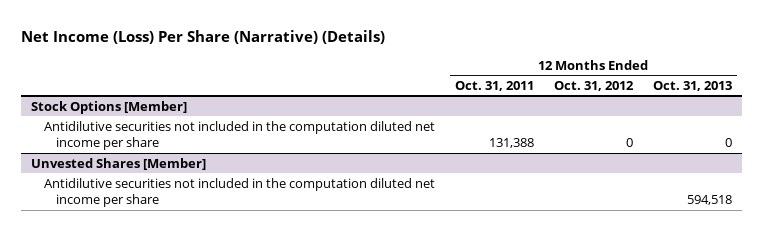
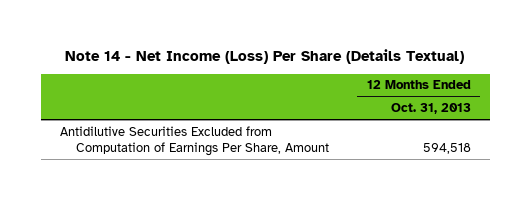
[21,29,386,44] Net Income (Loss) Per Share (Narrative) (Details) -> [65,49,465,65] Note 14 - Net Income (Loss) Per Share (Details Textual)
[454,80,534,91] Oct. 31, 2011 -> none
[553,80,634,91] Oct. 31, 2012 -> none
[31,100,188,114] Stock Options [Member] -> none
[31,157,207,170] Unvested Shares [Member] -> none
[43,177,435,208] Antidilutive securities not included in the computation diluted net income per share -> none
[43,120,435,151] Antidilutive securities not included in the computation diluted net income per share -> [60,125,329,156] Antidilutive Securities Excluded from Computation of Earnings Per Share, Amount
[724,138,732,148] 0 -> [422,142,471,154] 594,518

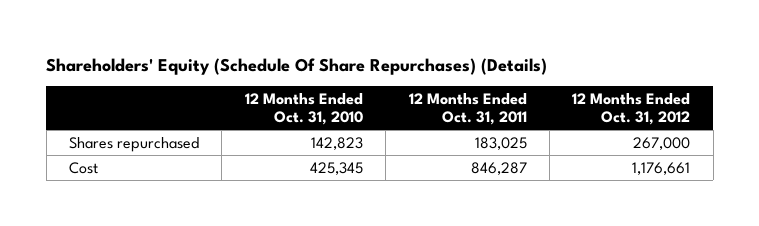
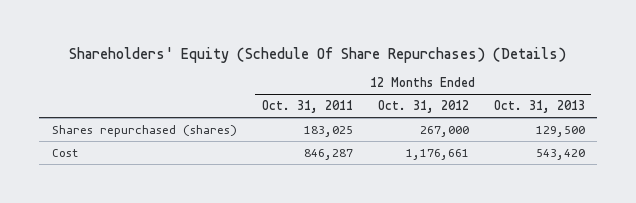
[244,92,363,126] 12 Months Ended Oct. 31, 2010 -> none
none -> [493,100,585,114] Oct. 31, 2013
[69,136,200,152] Shares repurchased -> [51,124,237,137] Shares repurchased (shares)

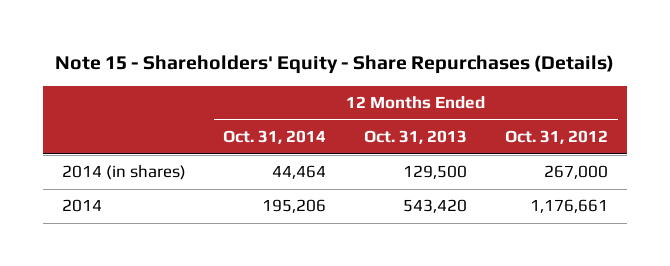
[69,46,567,63] Shareholders' Equity (Schedule Of Share Repurchases) (Details) -> [54,54,614,74] Note 15 - Shareholders' Equity - Share Repurchases (Details)
[261,100,353,114] Oct. 31, 2011 -> none
none -> [223,130,327,145] Oct. 31, 2014
[51,124,237,137] Shares repurchased (shares) -> [61,165,186,181] 2014 (in shares)
[51,148,79,157] Cost -> [61,199,102,213] 2014

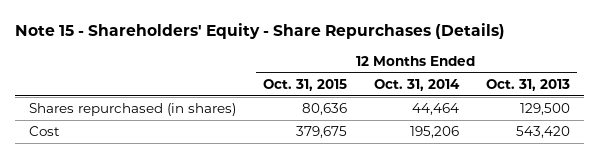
[505,130,609,145] Oct. 31, 2012 -> none
none -> [262,78,347,91] Oct. 31, 2015
[61,165,186,181] 2014 (in shares) -> [28,103,236,117] Shares repurchased (in shares)
[61,199,102,213] 2014 -> [28,126,60,137] Cost

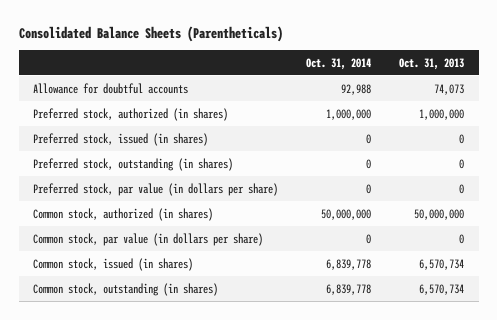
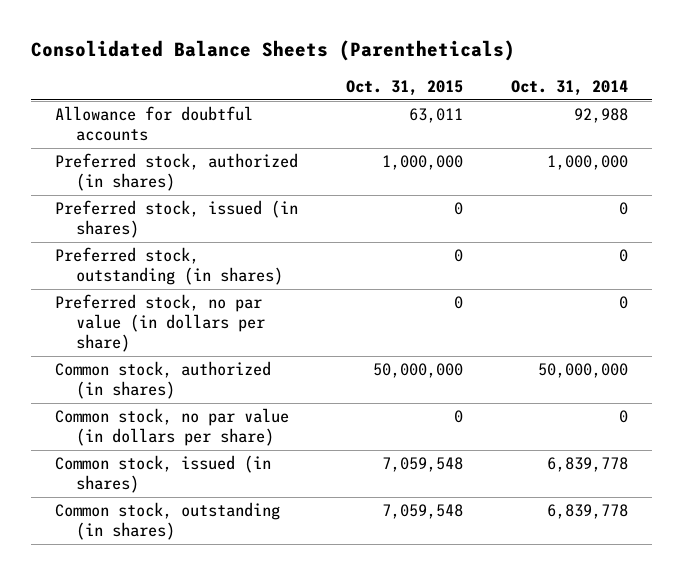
[399,57,465,70] Oct. 31, 2013 -> none
none -> [345,79,463,96] Oct. 31, 2015
[33,182,279,196] Preferred stock, par value (in dollars per share) -> [54,294,266,353] Preferred stock, no par value (in dollars per share)
[33,232,264,246] Common stock, par value (in dollars per share) -> [54,408,289,447] Common stock, no par value (in dollars per share)

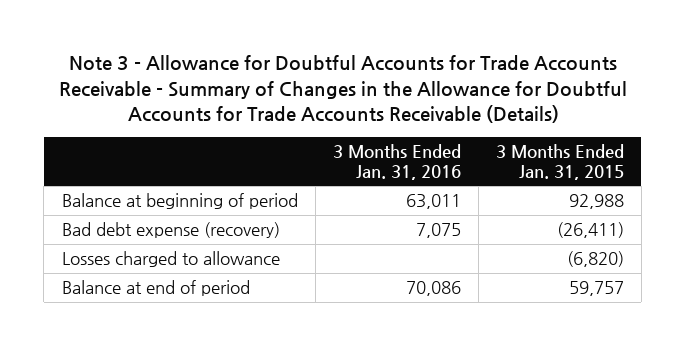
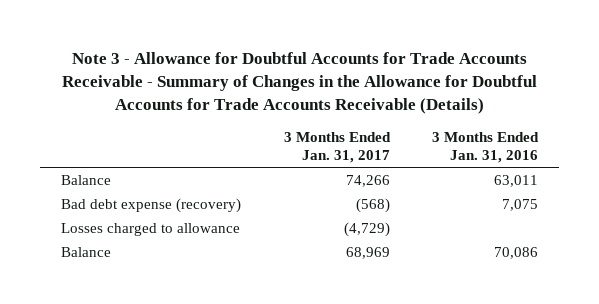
[495,143,624,180] 3 Months Ended Jan. 31, 2015 -> none
none -> [283,132,391,164] 3 Months Ended Jan. 31, 2017
[61,193,298,210] Balance at beginning of period -> [61,175,112,186] Balance
[61,280,250,297] Balance at end of period -> [61,247,112,258] Balance

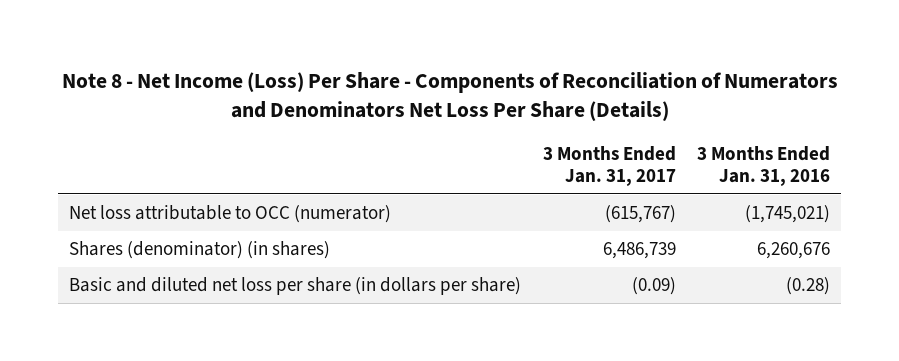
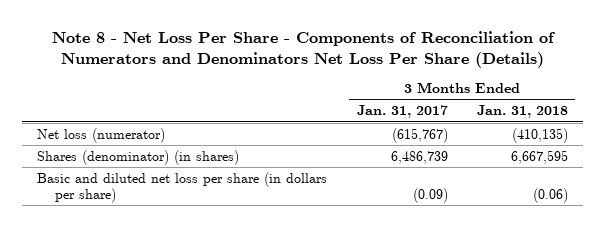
[61,71,838,121] Note 8 - Net Income (Loss) Per Share - Components of Reconciliation of Numerators and Denominators Net Loss Per Share (Details) -> [51,31,555,69] Note 8 - Net Loss Per Share - Components of Reconciliation of Numerators and Denominators Net Loss Per Share (Details)
[697,145,831,186] 3 Months Ended Jan. 31, 2016 -> none
none -> [476,105,568,119] Jan. 31, 2018
[69,205,392,224] Net loss attributable to OCC (numerator) -> [37,127,166,143] Net loss (numerator)

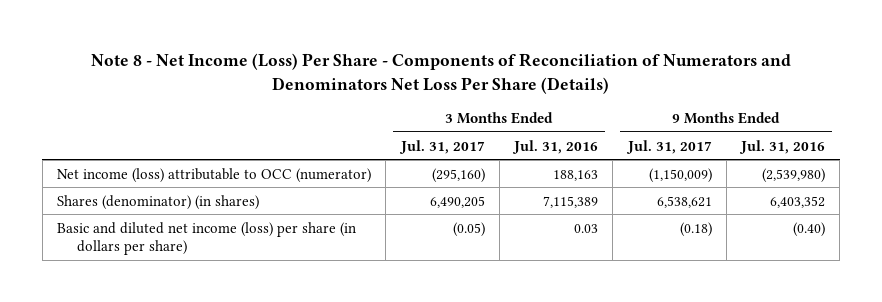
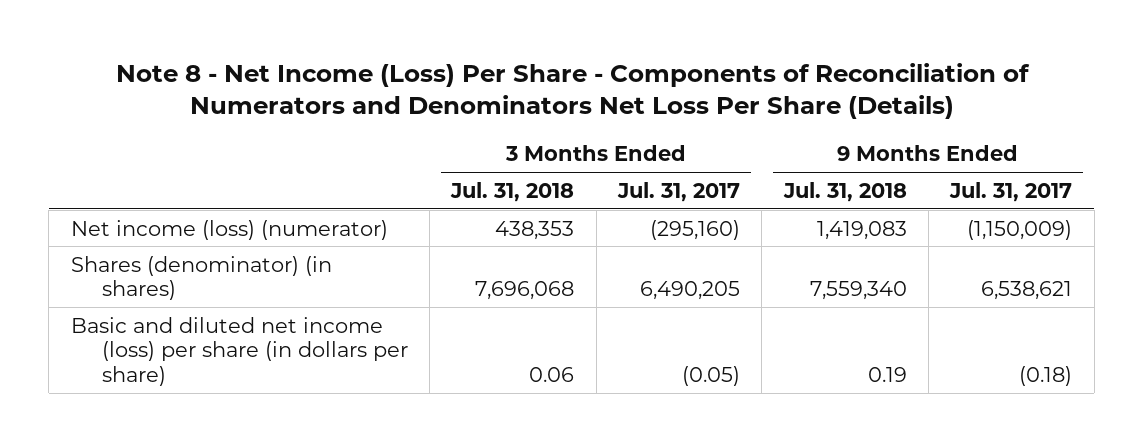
[512,139,599,154] Jul. 31, 2016 -> none
[739,139,826,154] Jul. 31, 2016 -> none
none -> [450,181,575,202] Jul. 31, 2018
none -> [782,181,907,202] Jul. 31, 2018
[57,167,372,183] Net income (loss) attributable to OCC (numerator) -> [70,219,388,240] Net income (loss) (numerator)

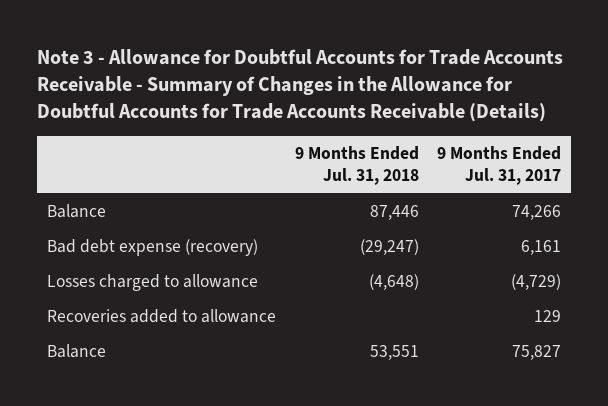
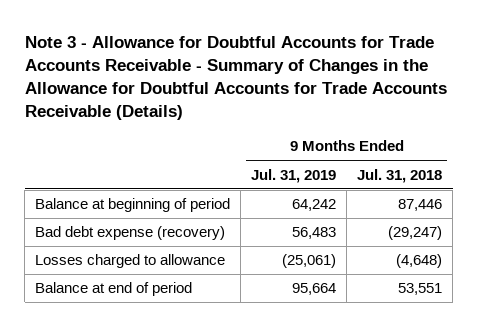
[437,145,562,186] 9 Months Ended Jul. 31, 2017 -> none
none -> [251,168,337,183] Jul. 31, 2019
[46,204,106,219] Balance -> [35,198,231,213] Balance at beginning of period
[46,309,276,324] Recoveries added to allowance -> none
[46,344,106,359] Balance -> [35,282,193,297] Balance at end of period

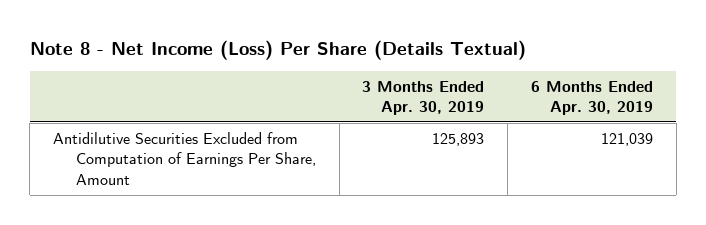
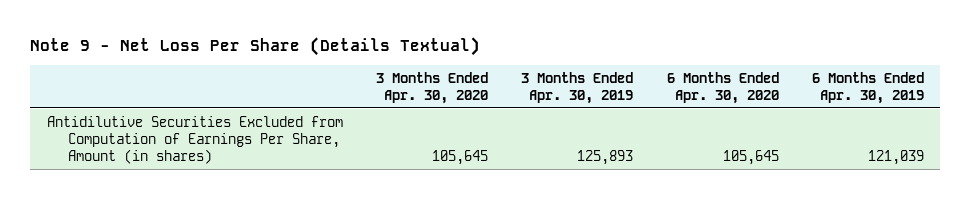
[29,39,526,60] Note 8 - Net Income (Loss) Per Share (Details Textual) -> [30,37,481,57] Note 9 - Net Loss Per Share (Details Textual)
none -> [376,71,489,104] 3 Months Ended Apr. 30, 2020
none -> [666,71,779,104] 6 Months Ended Apr. 30, 2020
[53,131,316,186] Antidilutive Securities Excluded from Computation of Earnings Per Share, Amount -> [46,115,343,165] Antidilutive Securities Excluded from Computation of Earnings Per Share, Amount (in shares)

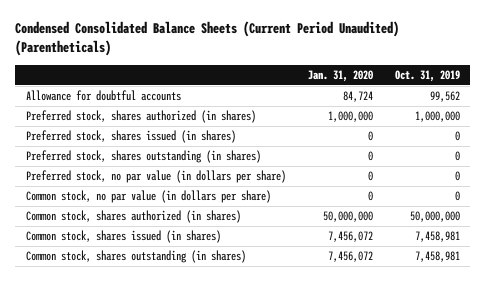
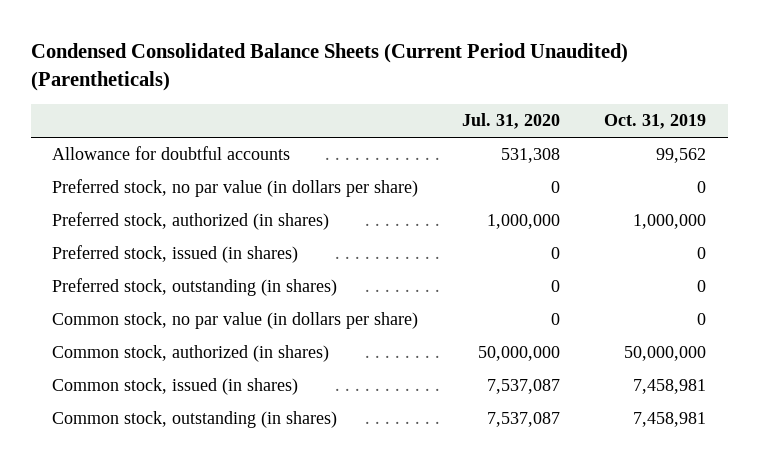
[307,69,373,82] Jan. 31, 2020 -> none
none -> [462,113,561,130] Jul. 31, 2020
[25,110,256,124] Preferred stock, shares authorized (in shares) -> none
[25,130,236,144] Preferred stock, shares issued (in shares) -> none
[25,150,261,164] Preferred stock, shares outstanding (in shares) -> none
none -> [52,212,330,231] Preferred stock, authorized (in shares)
none -> [52,245,299,264] Preferred stock, issued (in shares)
none -> [52,278,338,297] Preferred stock, outstanding (in shares)
[25,210,241,224] Common stock, shares authorized (in shares) -> [52,345,330,363] Common stock, authorized (in shares)
[25,230,221,244] Common stock, shares issued (in shares) -> [52,378,299,396] Common stock, issued (in shares)
[25,250,246,264] Common stock, shares outstanding (in shares) -> [52,411,338,429] Common stock, outstanding (in shares)

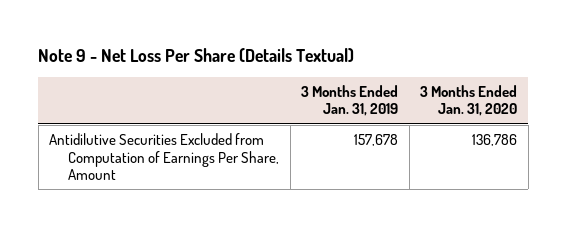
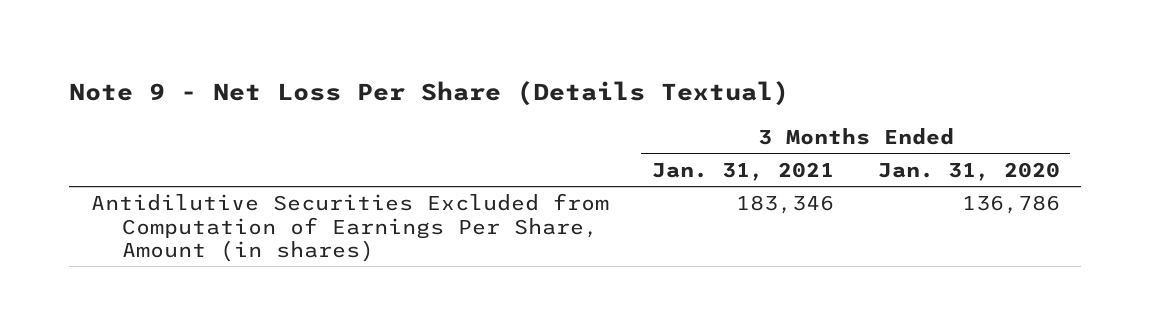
[301,84,399,117] 3 Months Ended Jan. 31, 2019 -> none
none -> [652,161,835,181] Jan. 31, 2021
[49,133,280,181] Antidilutive Securities Excluded from Computation of Earnings Per Share, Amount -> [90,193,609,262] Antidilutive Securities Excluded from Computation of Earnings Per Share, Amount (in shares)

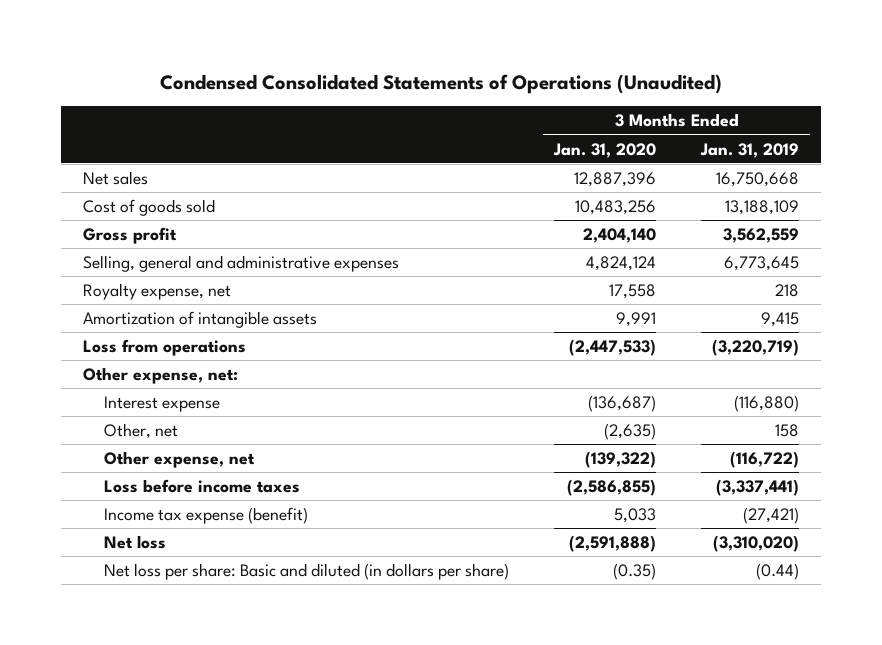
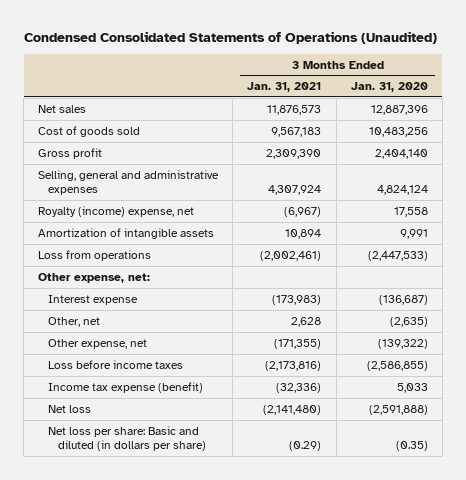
[699,142,799,158] Jan. 31, 2019 -> none
none -> [247,82,322,93] Jan. 31, 2021
[83,282,232,300] Royalty expense, net -> [38,205,195,217] Royalty (income) expense, net

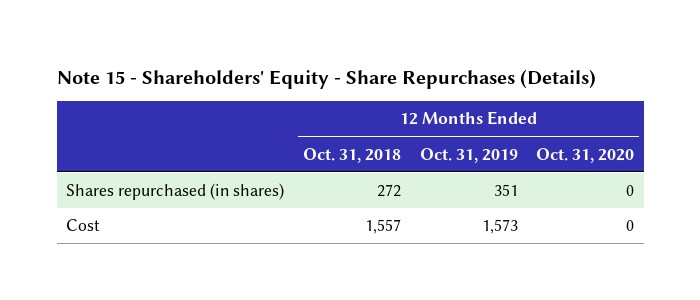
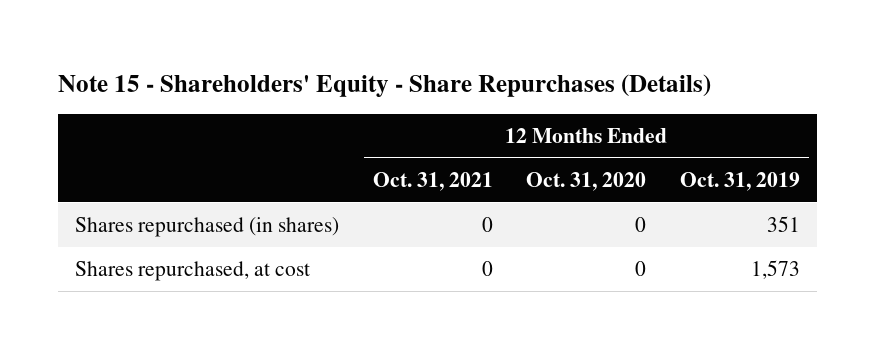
[302,147,401,163] Oct. 31, 2018 -> none
none -> [372,171,493,191] Oct. 31, 2021
[66,219,101,232] Cost -> [75,261,311,282] Shares repurchased, at cost

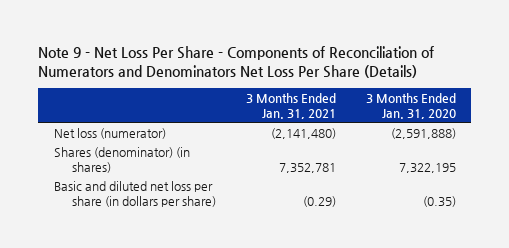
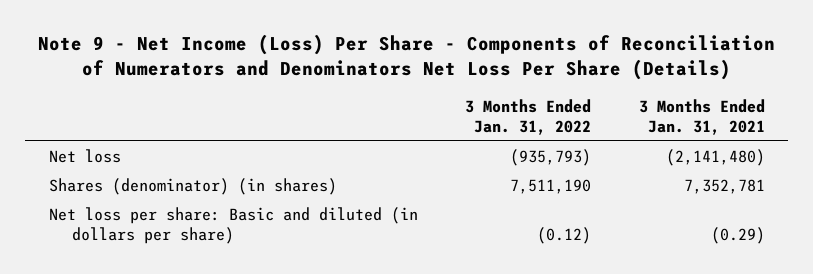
[38,46,435,79] Note 9 - Net Loss Per Share - Components of Reconciliation of Numerators and Denominators Net Loss Per Share (Details) -> [37,34,775,81] Note 9 - Net Income (Loss) Per Share - Components of Reconciliation of Numerators and Denominators Net Loss Per Share (Details)
[365,93,456,120] 3 Months Ended Jan. 31, 2020 -> none
none -> [465,98,592,135] 3 Months Ended Jan. 31, 2022
[53,127,166,139] Net loss (numerator) -> [48,149,121,164] Net loss
[53,180,216,207] Basic and diluted net loss per share (in dollars per share) -> [48,207,418,245] Net loss per share: Basic and diluted (in dollars per share)

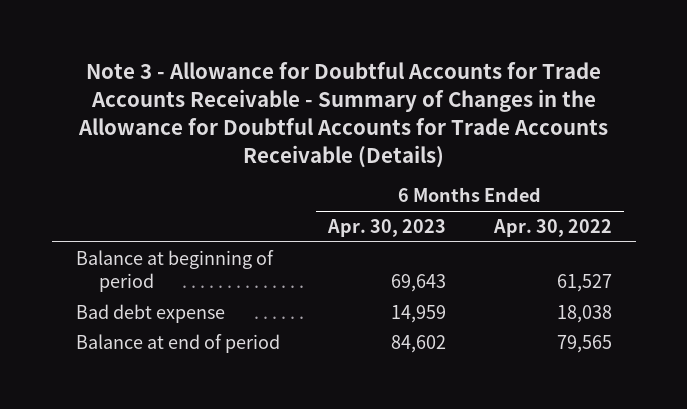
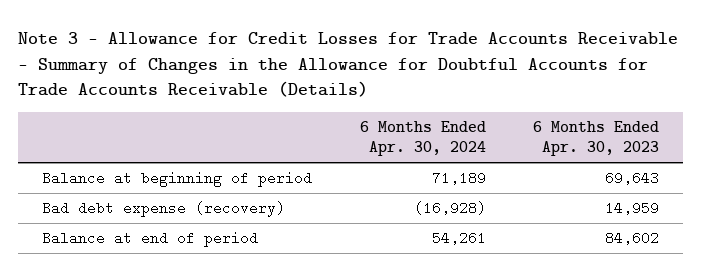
[77,62,608,168] Note 3 - Allowance for Doubtful Accounts for Trade Accounts Receivable - Summary of Changes in the Allowance for Doubtful Accounts for Trade Accounts Receivable (Details) -> [18,31,679,98] Note 3 - Allowance for Credit Losses for Trade Accounts Receivable - Summary of Changes in the Allowance for Doubtful Accounts for Trade Accounts Receivable (Details)
[492,218,612,237] Apr. 30, 2022 -> none
none -> [359,121,486,156] 6 Months Ended Apr. 30, 2024
[75,303,225,323] Bad debt expense -> [41,201,285,218] Bad debt expense (recovery)

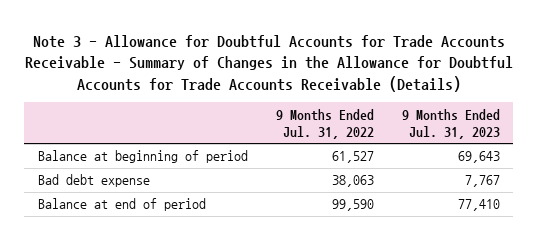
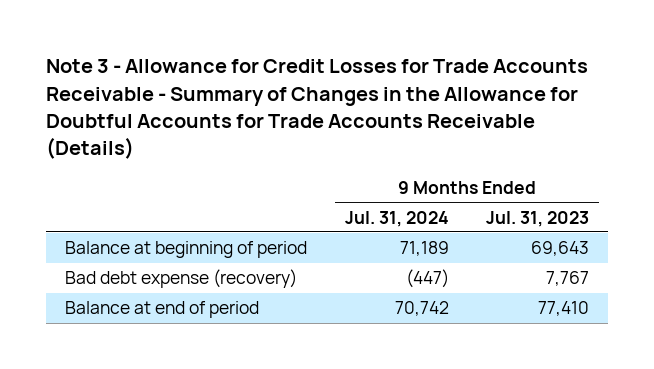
[24,34,513,92] Note 3 - Allowance for Doubtful Accounts for Trade Accounts Receivable - Summary of Changes in the Allowance for Doubtful Accounts for Trade Accounts Receivable (Details) -> [46,59,589,160] Note 3 - Allowance for Credit Losses for Trade Accounts Receivable - Summary of Changes in the Allowance for Doubtful Accounts for Trade Accounts Receivable (Details)
[275,108,374,139] 9 Months Ended Jul. 31, 2022 -> none
none -> [344,210,449,227] Jul. 31, 2024
[38,174,151,188] Bad debt expense -> [64,269,297,289] Bad debt expense (recovery)

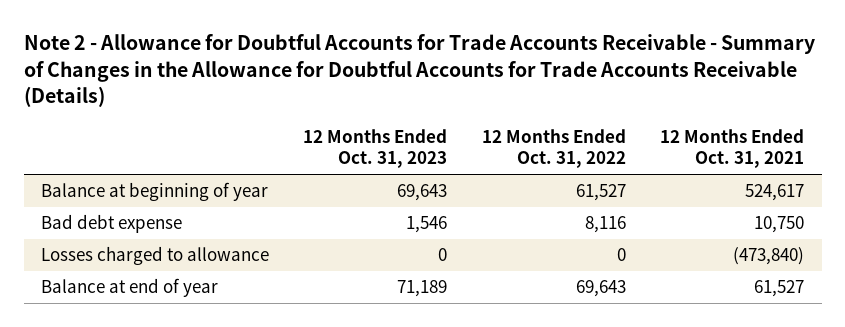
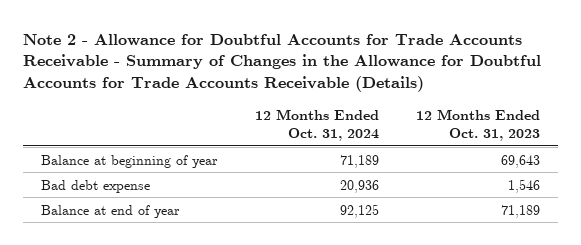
[481,129,626,169] 12 Months Ended Oct. 31, 2022 -> none
[660,129,805,169] 12 Months Ended Oct. 31, 2021 -> none
none -> [254,108,379,141] 12 Months Ended Oct. 31, 2024
[40,246,269,266] Losses charged to allowance -> none

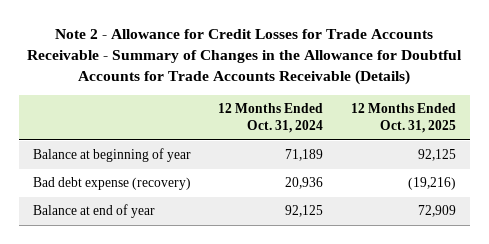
[22,33,541,93] Note 2 - Allowance for Doubtful Accounts for Trade Accounts Receivable - Summary of Changes in the Allowance for Doubtful Accounts for Trade Accounts Receivable (Details) -> [27,29,463,86] Note 2 - Allowance for Credit Losses for Trade Accounts Receivable - Summary of Changes in the Allowance for Doubtful Accounts for Trade Accounts Receivable (Details)
[415,108,540,141] 12 Months Ended Oct. 31, 2023 -> none
none -> [351,102,457,134] 12 Months Ended Oct. 31, 2025
[41,179,151,193] Bad debt expense -> [32,177,191,191] Bad debt expense (recovery)

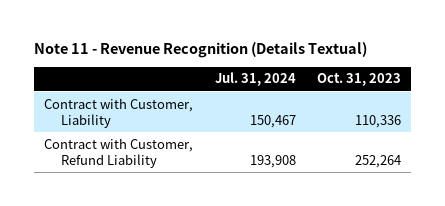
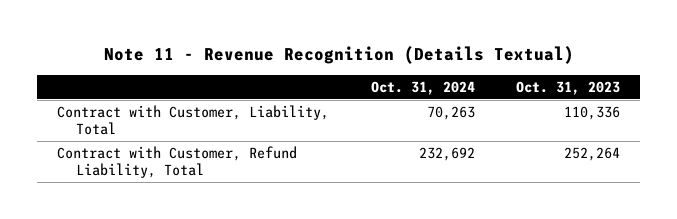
[214,72,296,87] Jul. 31, 2024 -> none
none -> [370,80,475,95] Oct. 31, 2024
[44,97,194,128] Contract with Customer, Liability -> [57,105,330,136] Contract with Customer, Liability, Total
[44,137,194,168] Contract with Customer, Refund Liability -> [57,146,298,179] Contract with Customer, Refund Liability, Total

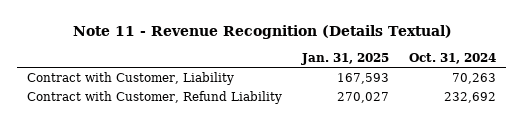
[515,80,620,95] Oct. 31, 2023 -> none
none -> [301,52,390,65] Jan. 31, 2025
[57,105,330,136] Contract with Customer, Liability, Total -> [27,72,235,86] Contract with Customer, Liability
[57,146,298,179] Contract with Customer, Refund Liability, Total -> [27,91,283,105] Contract with Customer, Refund Liability

